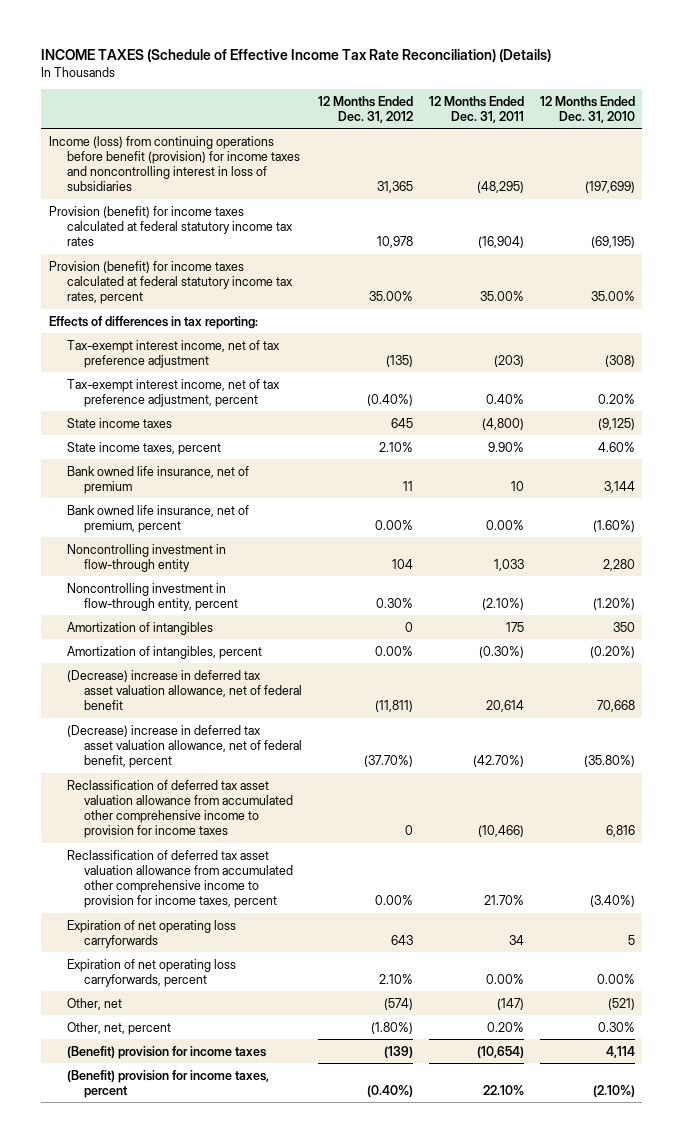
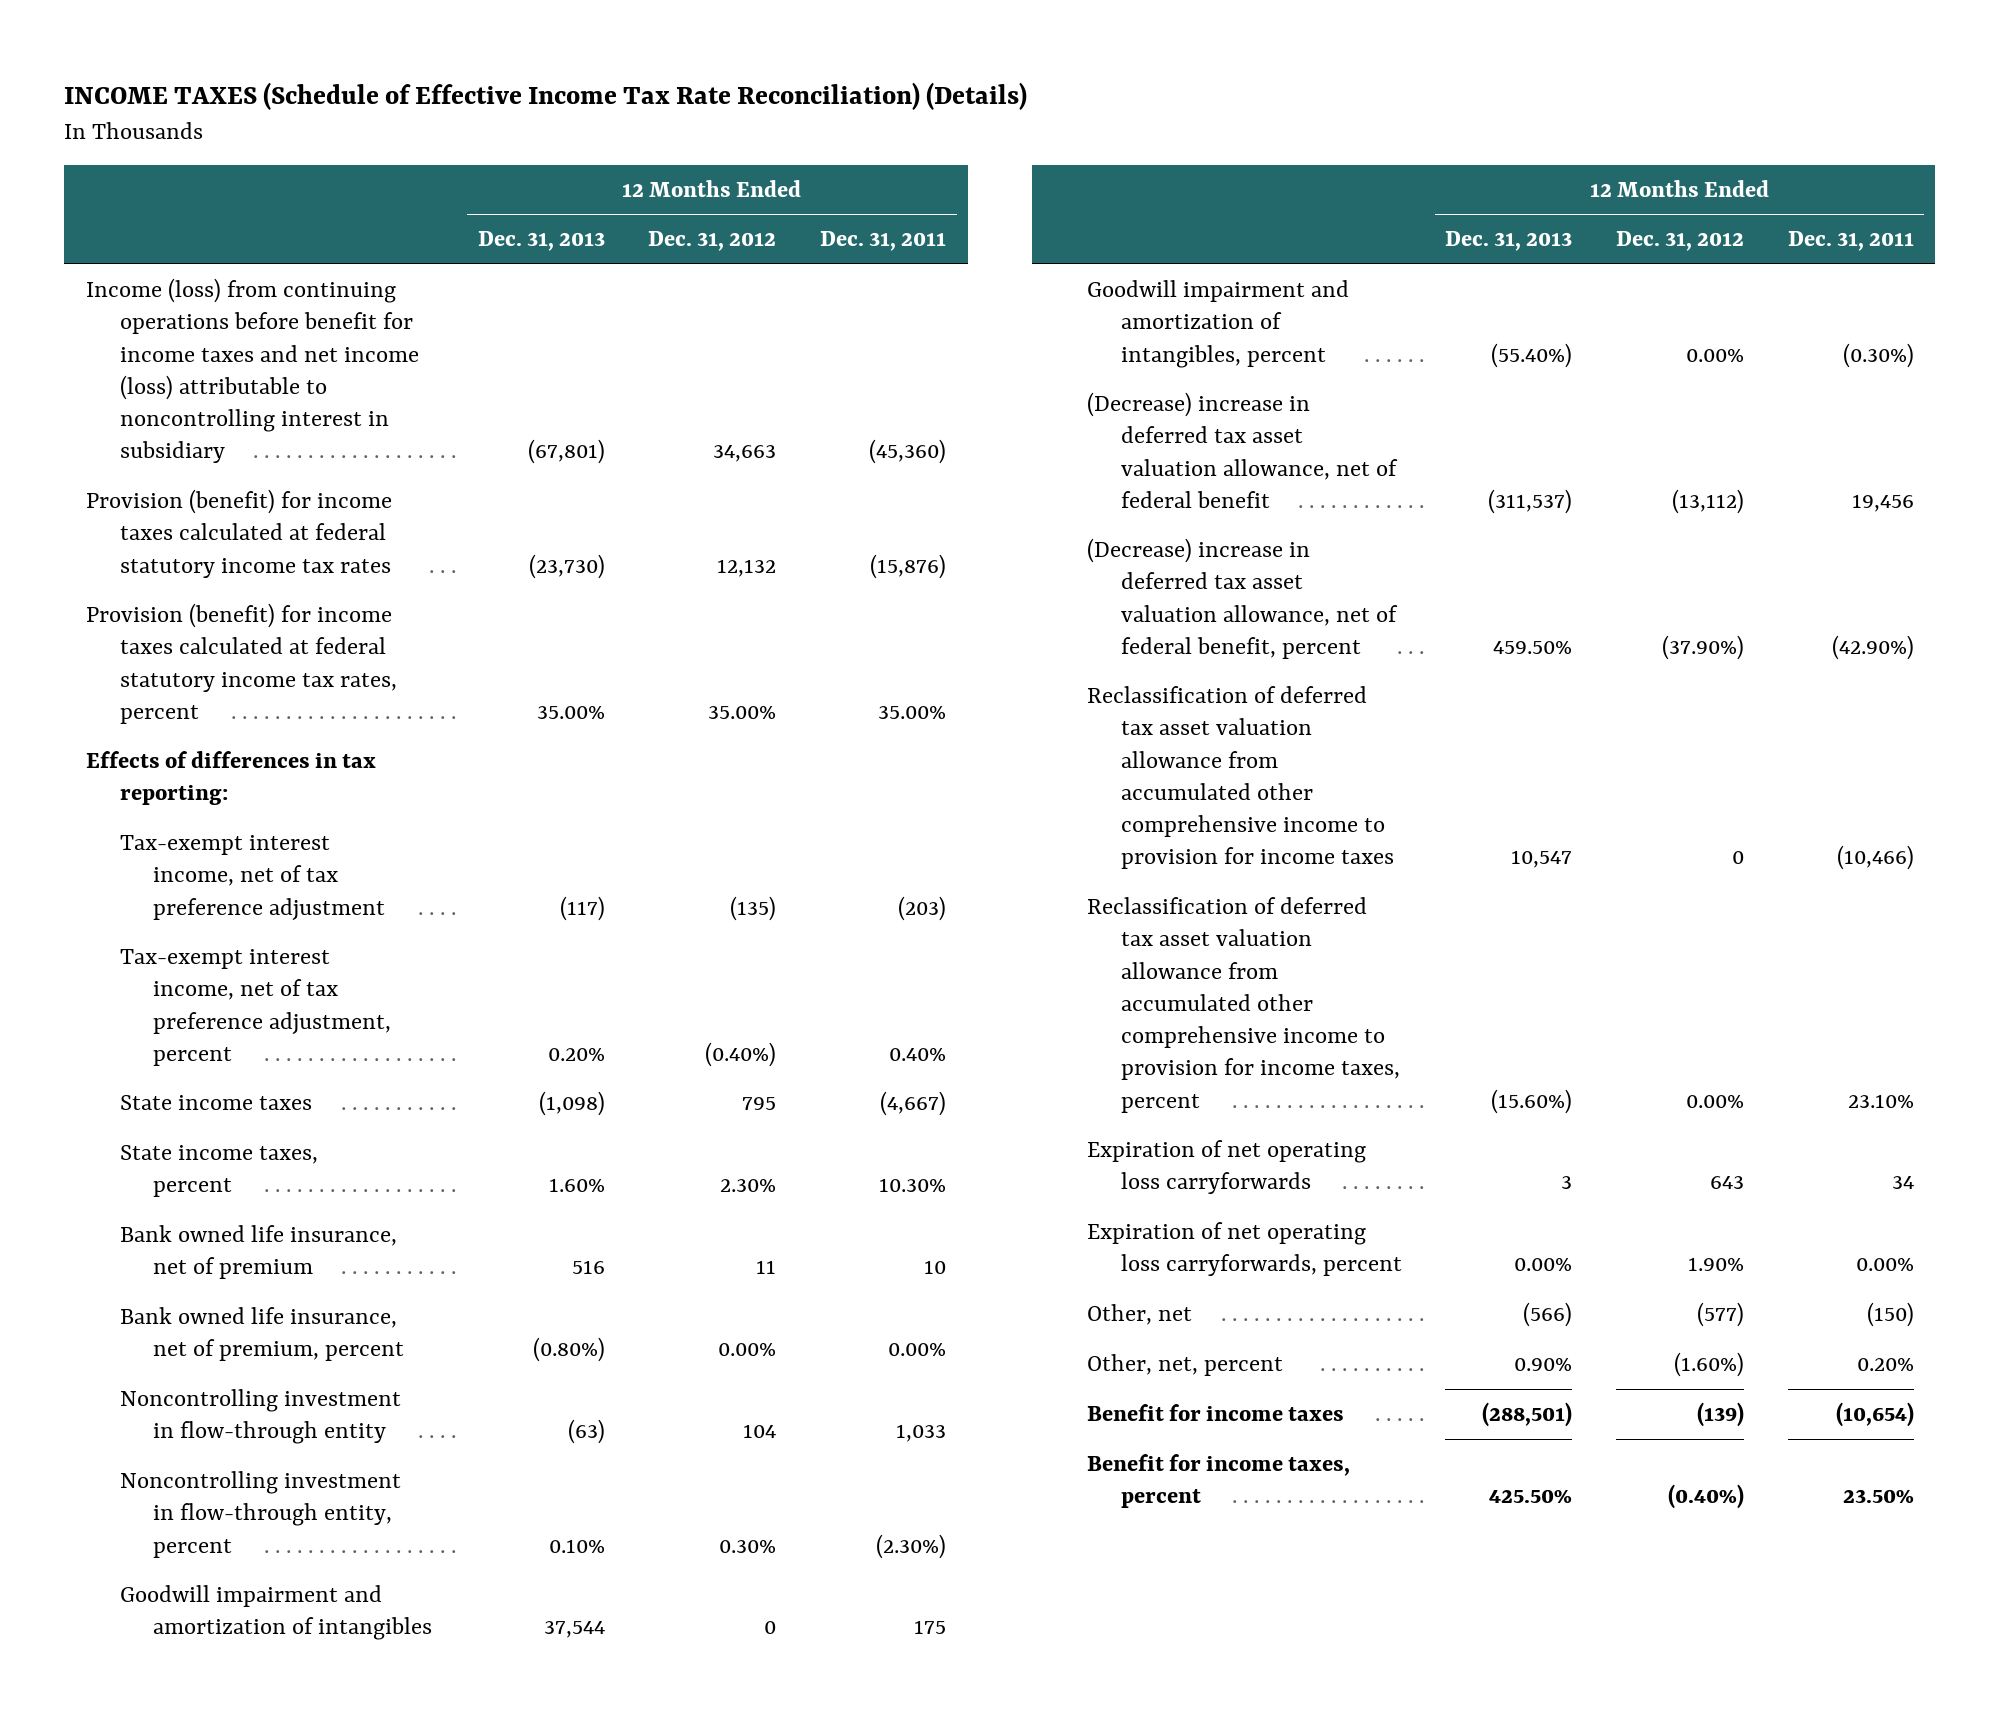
[539,95,635,123] 12 Months Ended Dec. 31, 2010 -> none
none -> [477,231,605,252] Dec. 31, 2013
[48,135,300,192] Income (loss) from continuing operations before benefit (provision) for income taxes and noncontrolling interest in loss of subsidiaries -> [86,278,419,464] Income (loss) from continuing operations before benefit for income taxes and net income (loss) attributable to noncontrolling interest in subsidiary
[377,181,414,194] 31,365 -> [713,445,777,463] 34,663
[476,181,524,194] (48,295) -> [868,439,946,465] (45,360)
[377,236,414,249] 10,978 -> [717,558,777,577] 12,132
[477,236,524,249] (16,904) -> [869,553,946,579] (15,876)
[391,417,414,428] 645 -> [742,1097,777,1111] 795
[481,417,524,430] (4,800) -> [879,1091,946,1117] (4,667)
[379,441,414,452] 2.10% -> [720,1179,777,1193] 2.30%
[487,441,524,452] 9.90% -> [878,1178,946,1193] 10.30%
[481,597,524,610] (2.10%) -> [875,1533,946,1559] (2.30%)
[66,621,213,635] Amortization of intangibles -> [119,1585,433,1641] Goodwill impairment and amortization of intangibles
[66,645,262,659] Amortization of intangibles, percent -> [1087,280,1350,368] Goodwill impairment and amortization of intangibles, percent
[375,700,414,713] (11,811) -> [1672,488,1745,514] (13,112)
[485,700,524,713] 20,614 -> [1851,493,1914,512] 19,456
[364,755,414,768] (37.70%) -> [1662,634,1745,660] (37.90%)
[472,755,524,768] (42.70%) -> [1831,634,1914,660] (42.90%)
[483,895,524,906] 21.70% -> [1847,1093,1914,1108] 23.10%
[379,973,414,984] 2.10% -> [1688,1257,1745,1272] 1.90%
[384,997,414,1010] (574) -> [1697,1302,1745,1328] (577)
[496,997,524,1010] (147) -> [1866,1302,1914,1328] (150)
[371,1021,414,1034] (1.80%) -> [1674,1352,1745,1378] (1.60%)
[66,1045,266,1059] (Benefit) provision for income taxes -> [1087,1404,1345,1422] Benefit for income taxes
[66,1069,269,1098] (Benefit) provision for income taxes, percent -> [1087,1454,1351,1509] Benefit for income taxes, percent
[482,1084,524,1095] 22.10% -> [1842,1489,1914,1504] 23.50%

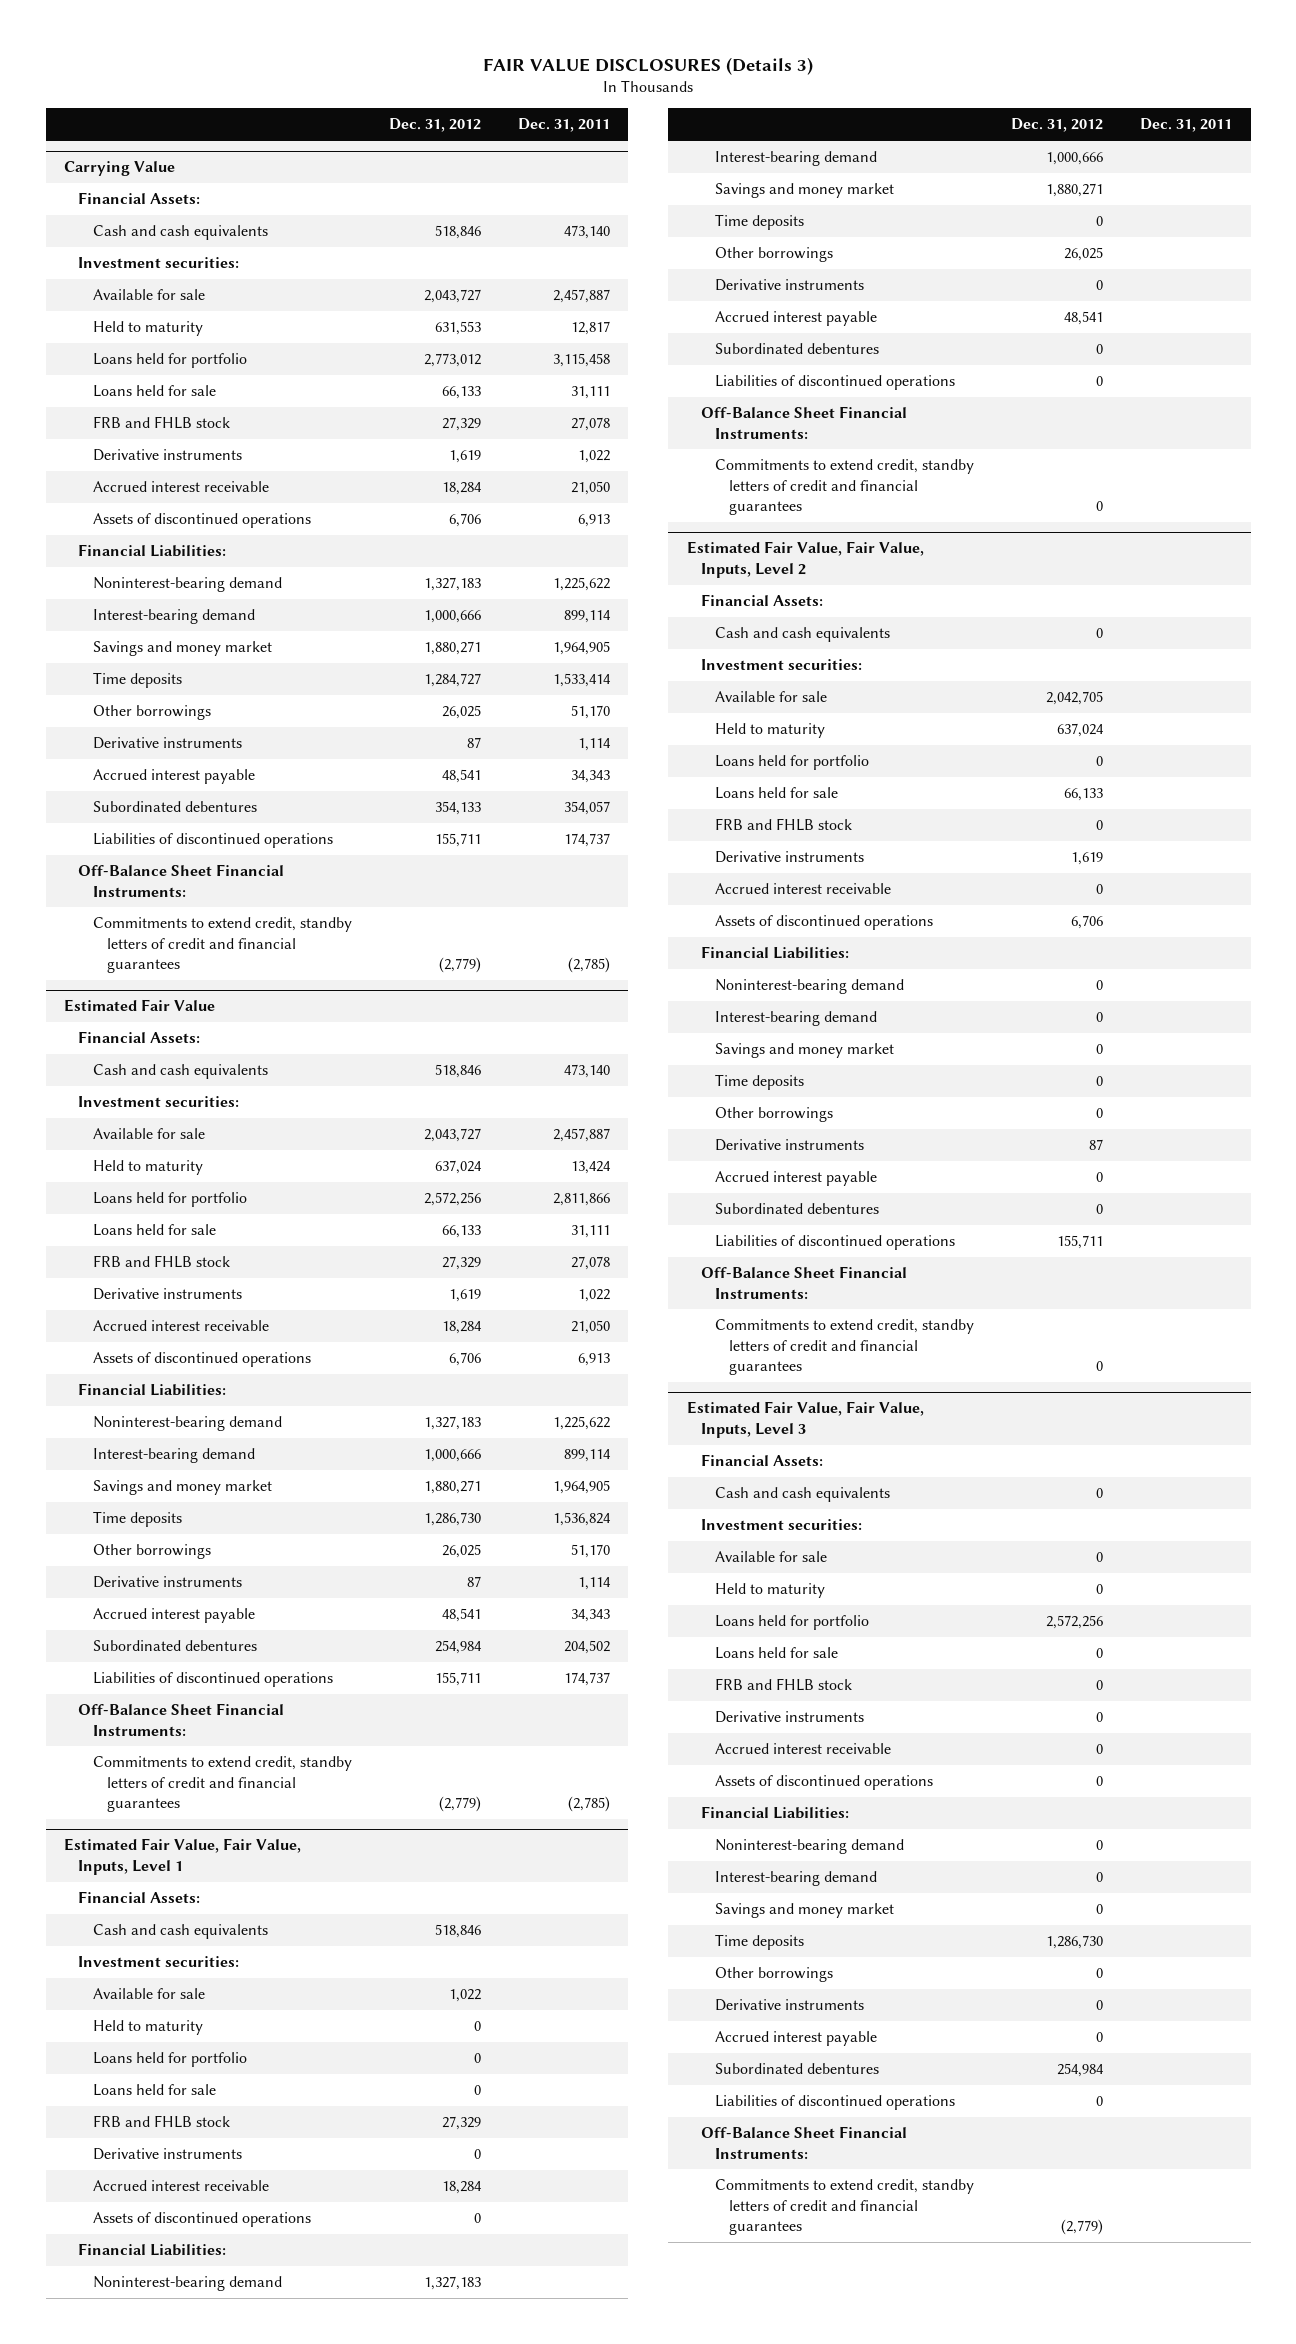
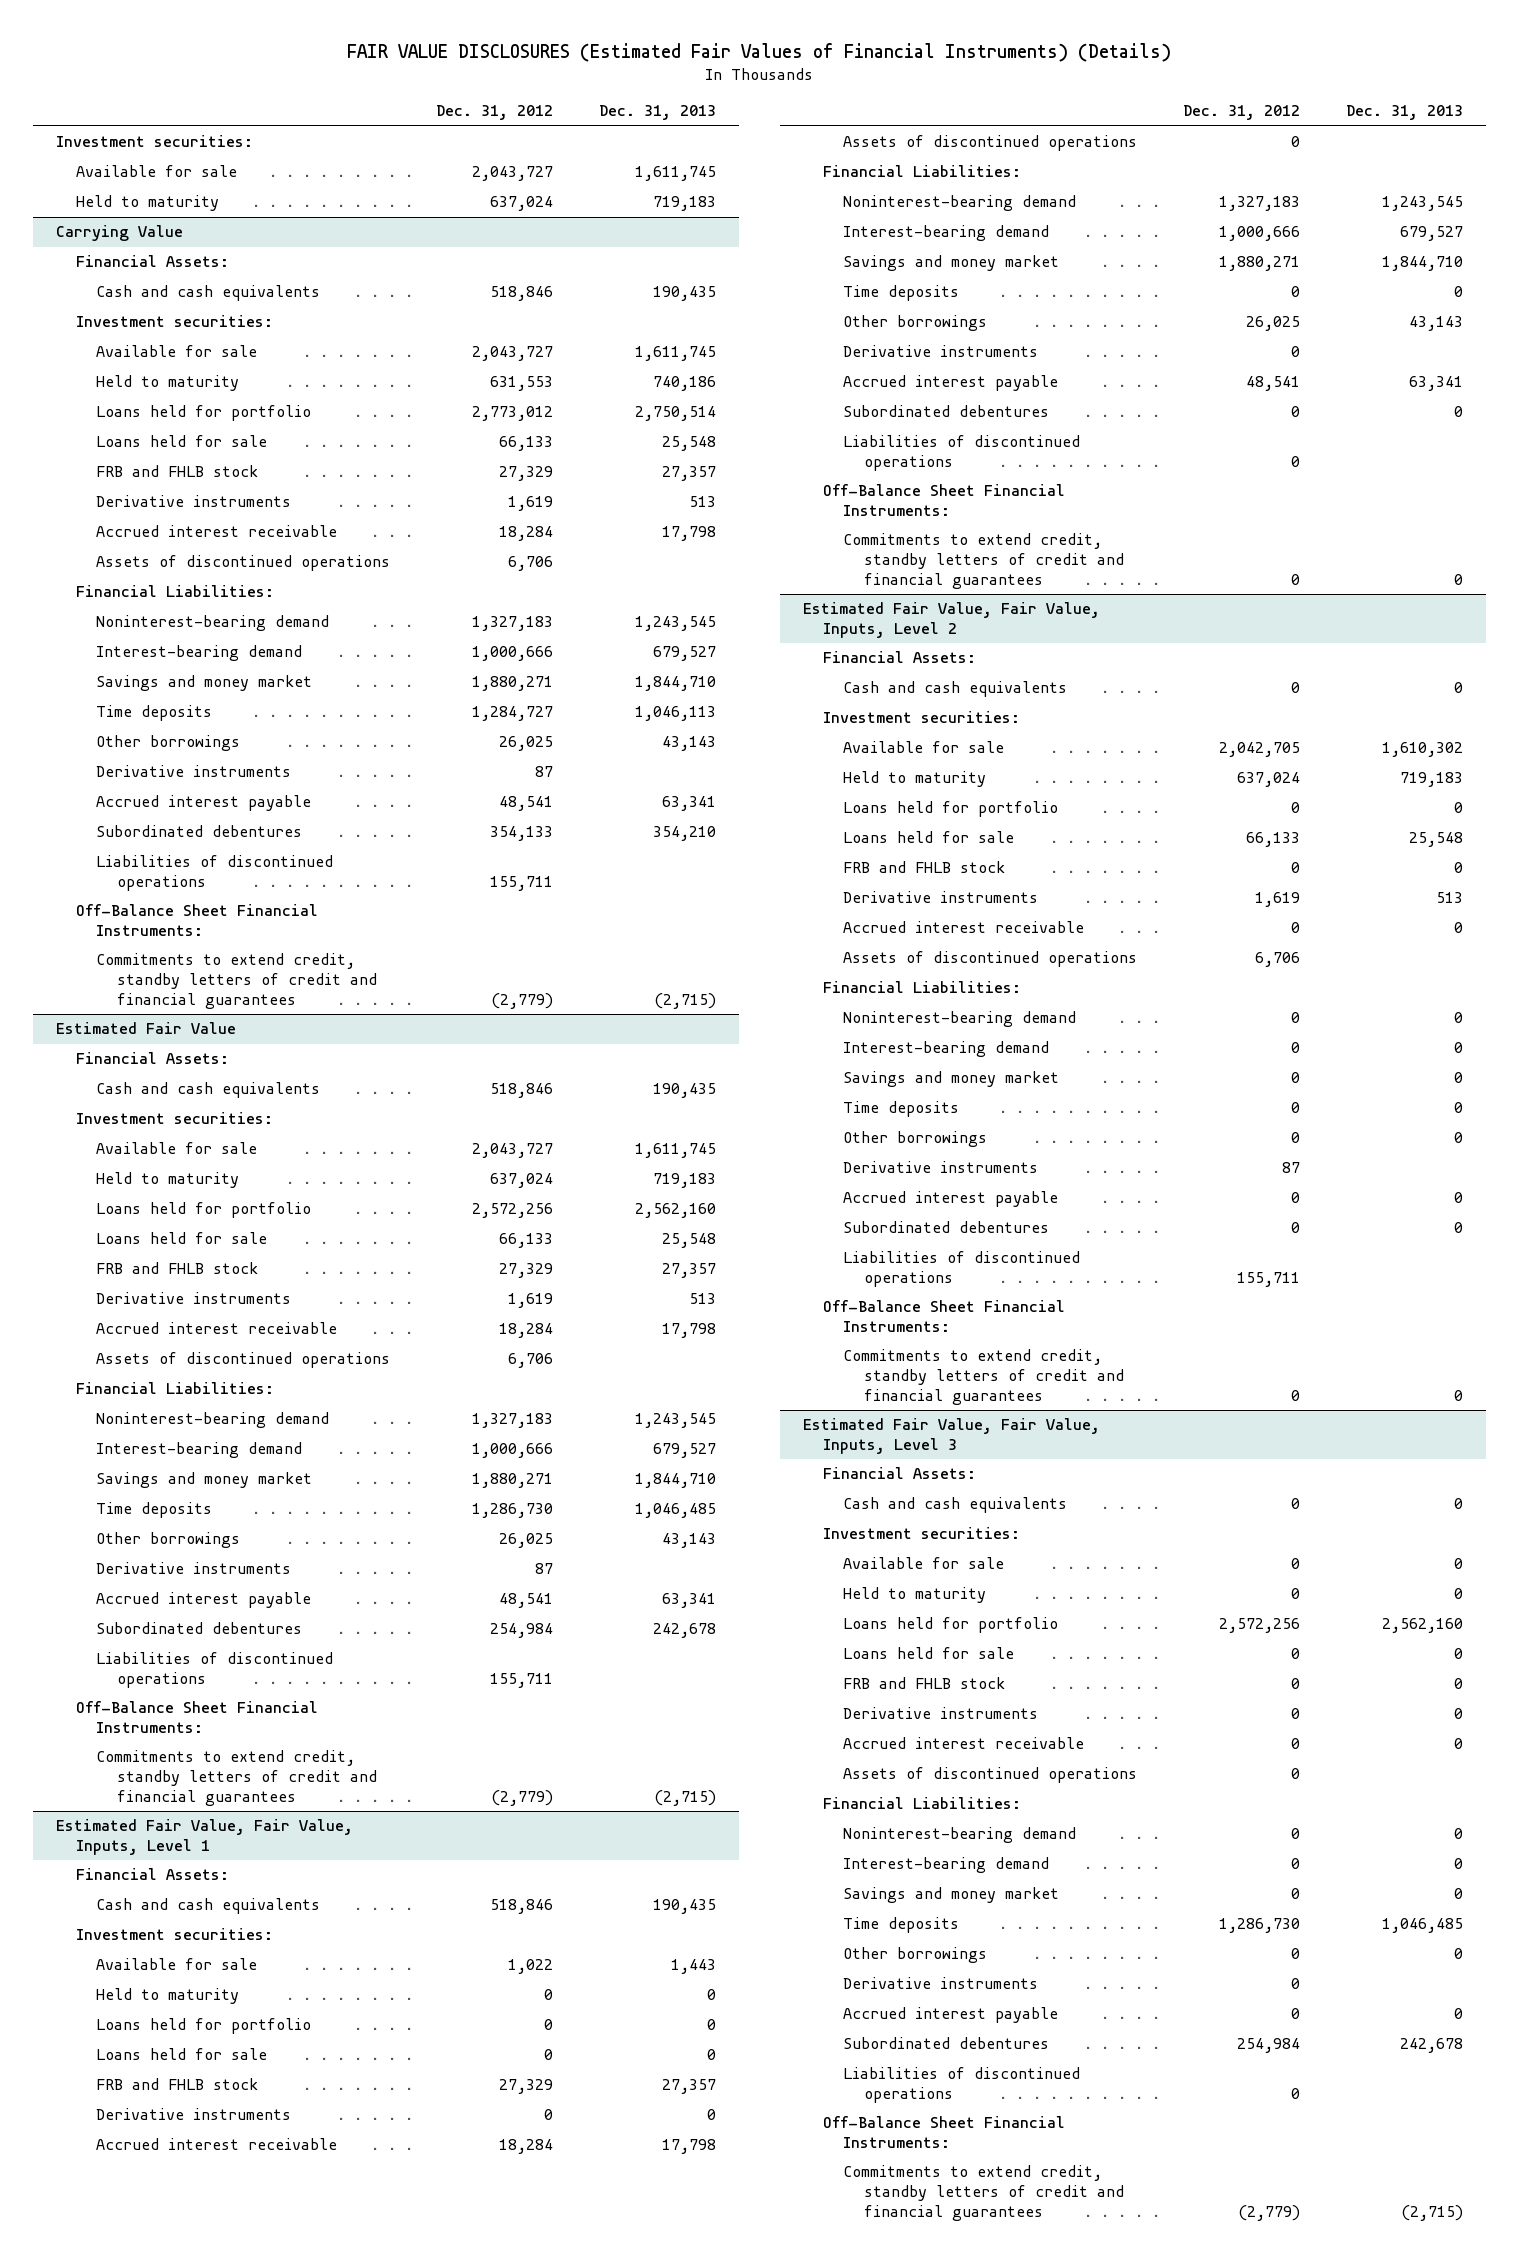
[483,56,814,75] FAIR VALUE DISCLOSURES (Details 3) -> [347,42,1172,62] FAIR VALUE DISCLOSURES (Estimated Fair Values of Financial Instruments) (Details)
[517,118,610,133] Dec. 31, 2011 -> none
none -> [599,105,717,121] Dec. 31, 2013
none -> [55,135,253,148] Investment securities:
none -> [76,165,238,178] Available for sale
none -> [76,195,220,212] Held to maturity

